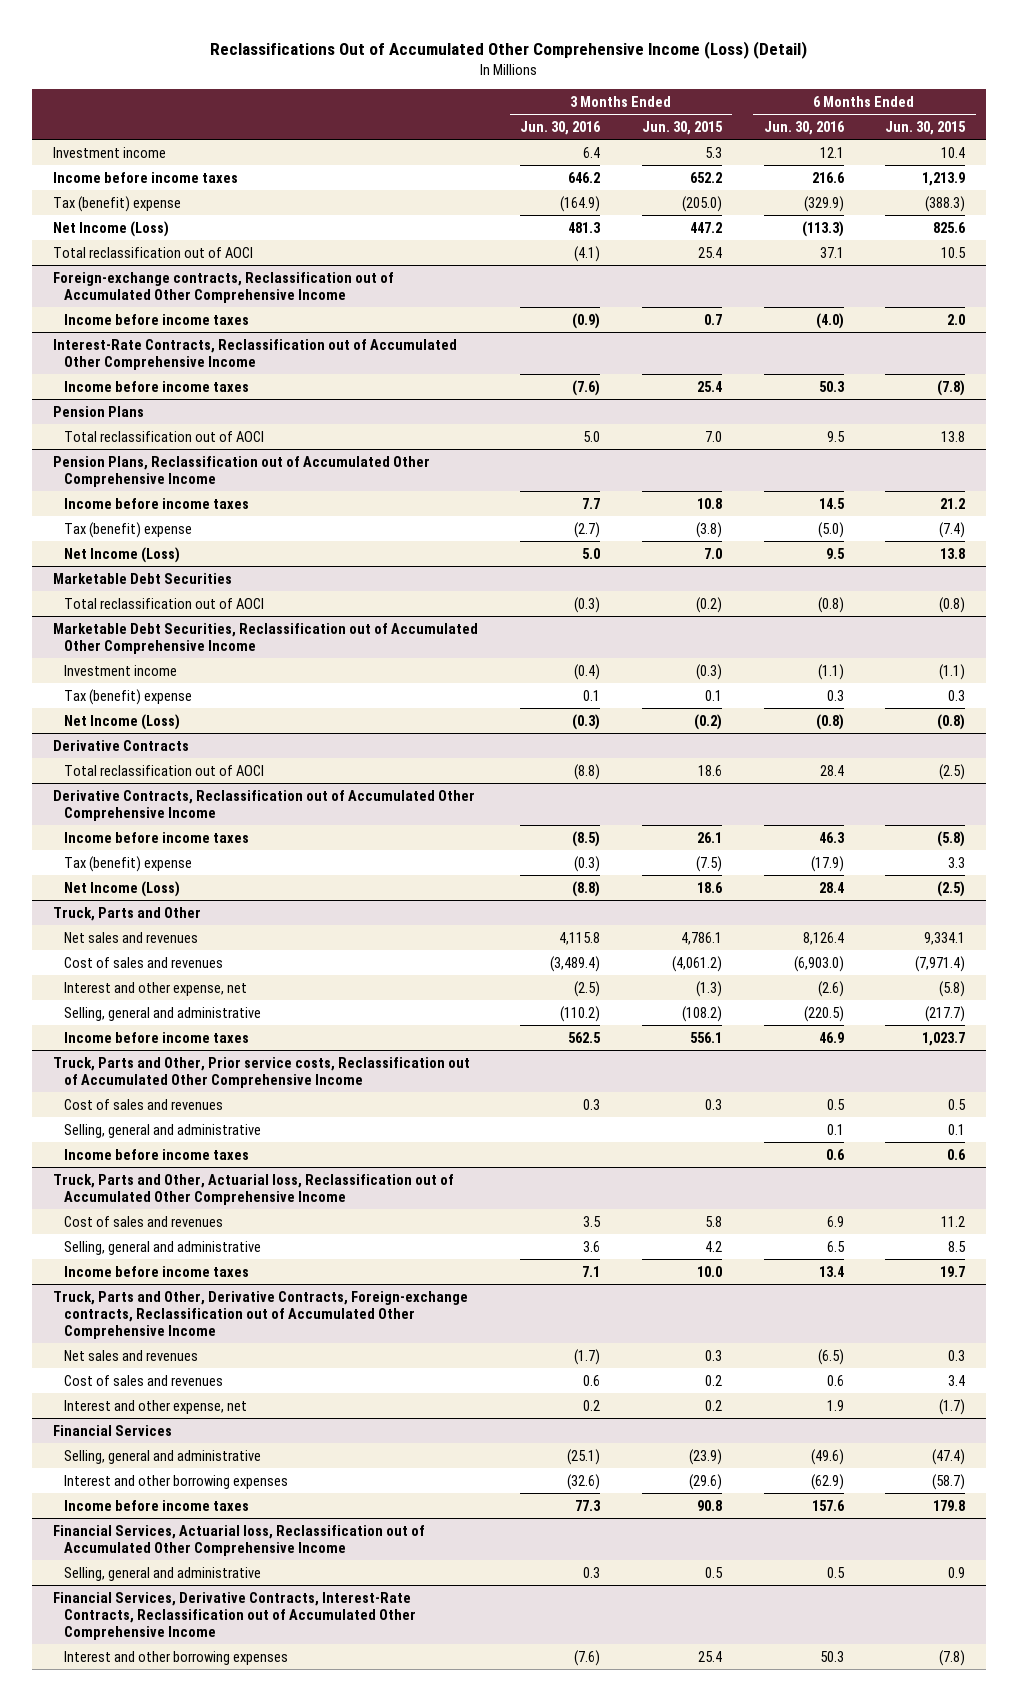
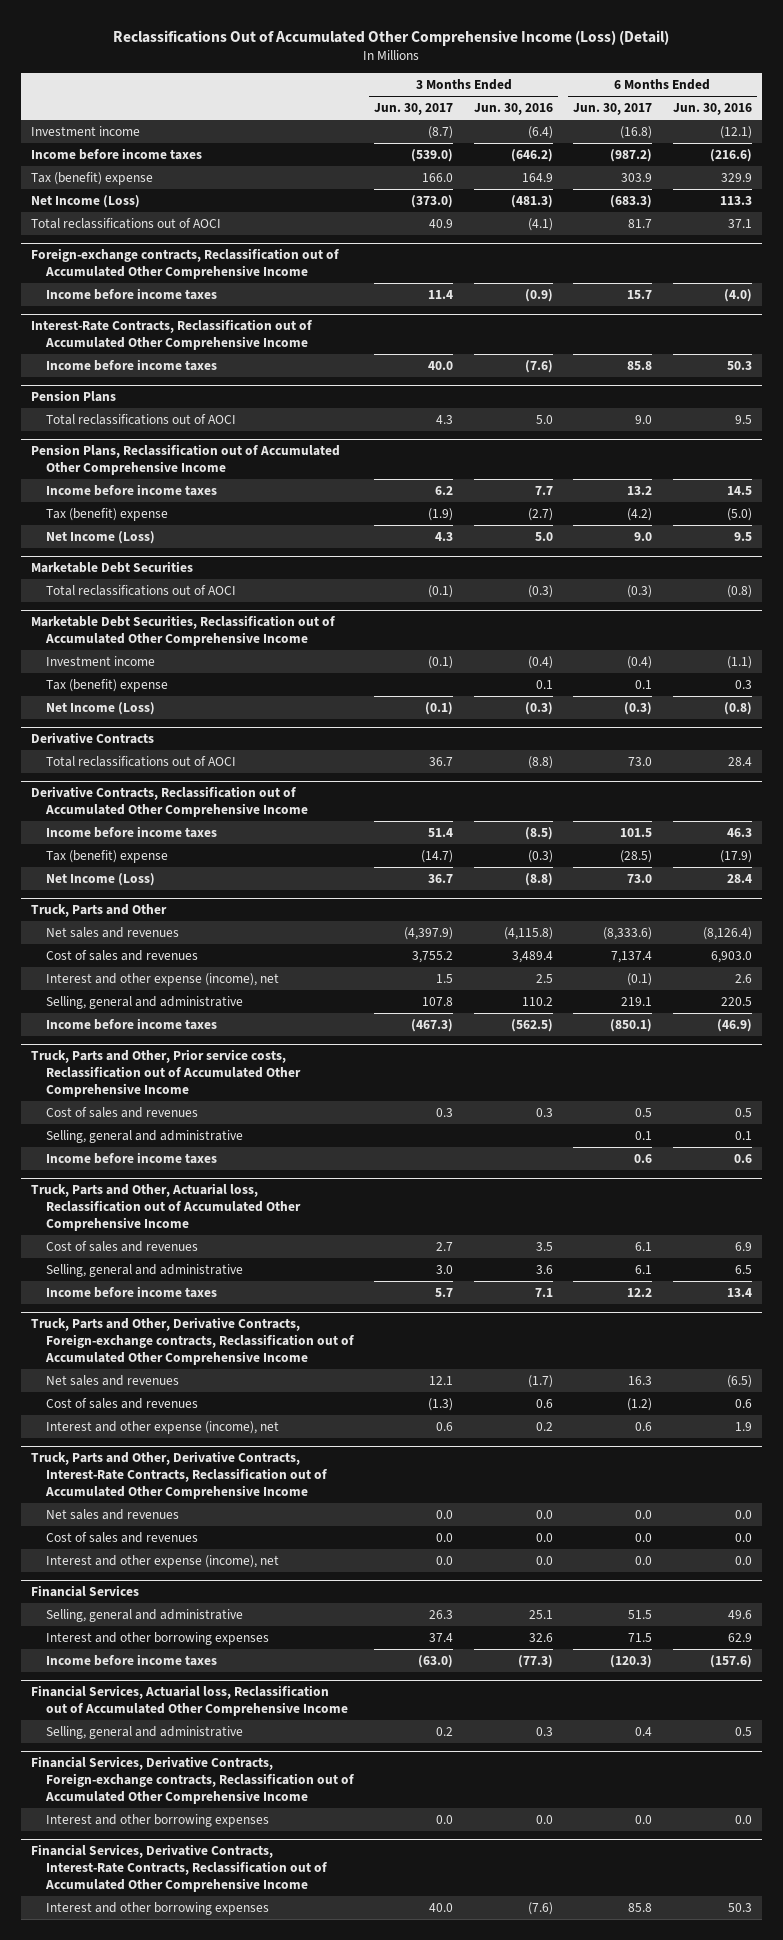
[641,120,723,135] Jun. 30, 2015 -> none
[885,120,967,135] Jun. 30, 2015 -> none
none -> [374,103,454,116] Jun. 30, 2017
none -> [573,103,653,116] Jun. 30, 2017
[582,146,600,158] 6.4 -> [527,125,553,139] (6.4)
[819,146,844,158] 12.1 -> [719,125,752,139] (12.1)
[567,171,600,183] 646.2 -> [510,148,553,162] (646.2)
[811,171,845,183] 216.6 -> [709,148,752,162] (216.6)
[559,195,600,212] (164.9) -> [521,172,553,182] 164.9
[803,195,844,212] (329.9) -> [720,172,752,182] 329.9
[567,221,601,233] 481.3 -> [510,194,553,208] (481.3)
[801,220,844,237] (113.3) -> [719,195,752,205] 113.3
[53,246,254,258] Total reclassification out of AOCI -> [31,217,222,229] Total reclassifications out of AOCI
[63,430,264,442] Total reclassification out of AOCI -> [45,413,236,425] Total reclassifications out of AOCI
[63,597,264,609] Total reclassification out of AOCI -> [45,584,236,596] Total reclassifications out of AOCI
[63,764,264,776] Total reclassification out of AOCI -> [45,755,236,767] Total reclassifications out of AOCI
[558,931,600,945] 4,115.8 -> [503,926,553,940] (4,115.8)
[802,931,844,945] 8,126.4 -> [702,926,752,940] (8,126.4)
[549,955,600,972] (3,489.4) -> [511,950,553,963] 3,489.4
[793,955,844,972] (6,903.0) -> [710,950,752,963] 6,903.0
[63,981,247,996] Interest and other expense, net -> [45,972,279,986] Interest and other expense (income), net
[573,980,600,997] (2.5) -> [535,973,553,983] 2.5
[817,980,844,997] (2.6) -> [734,973,752,983] 2.6
[559,1005,600,1022] (110.2) -> [521,996,553,1006] 110.2
[803,1005,844,1022] (220.5) -> [720,996,752,1006] 220.5
[567,1031,601,1043] 562.5 -> [510,1018,553,1032] (562.5)
[818,1031,844,1043] 46.9 -> [716,1018,752,1032] (46.9)
[63,1399,247,1414] Interest and other expense, net -> [45,1420,279,1434] Interest and other expense (income), net
none -> [31,1451,328,1500] Truck, Parts and Other, Derivative Contracts, Interest-Rate Contracts, Reclassification out of Accumulated Other Comprehensive Income
none -> [45,1508,179,1520] Net sales and revenues
none -> [45,1531,198,1543] Cost of sales and revenues
none -> [45,1554,279,1568] Interest and other expense (income), net
[566,1448,600,1465] (25.1) -> [528,1609,553,1619] 25.1
[810,1448,844,1465] (49.6) -> [727,1609,752,1619] 49.6
[566,1473,600,1490] (32.6) -> [528,1632,553,1642] 32.6
[810,1473,844,1490] (62.9) -> [727,1632,752,1642] 62.9
[574,1499,601,1511] 77.3 -> [517,1654,553,1668] (77.3)
[811,1499,845,1511] 157.6 -> [709,1654,752,1668] (157.6)
none -> [31,1756,355,1805] Financial Services, Derivative Contracts, Foreign-exchange contracts, Reclassification out of Accumulated Other Comprehensive Income
none -> [45,1813,269,1827] Interest and other borrowing expenses

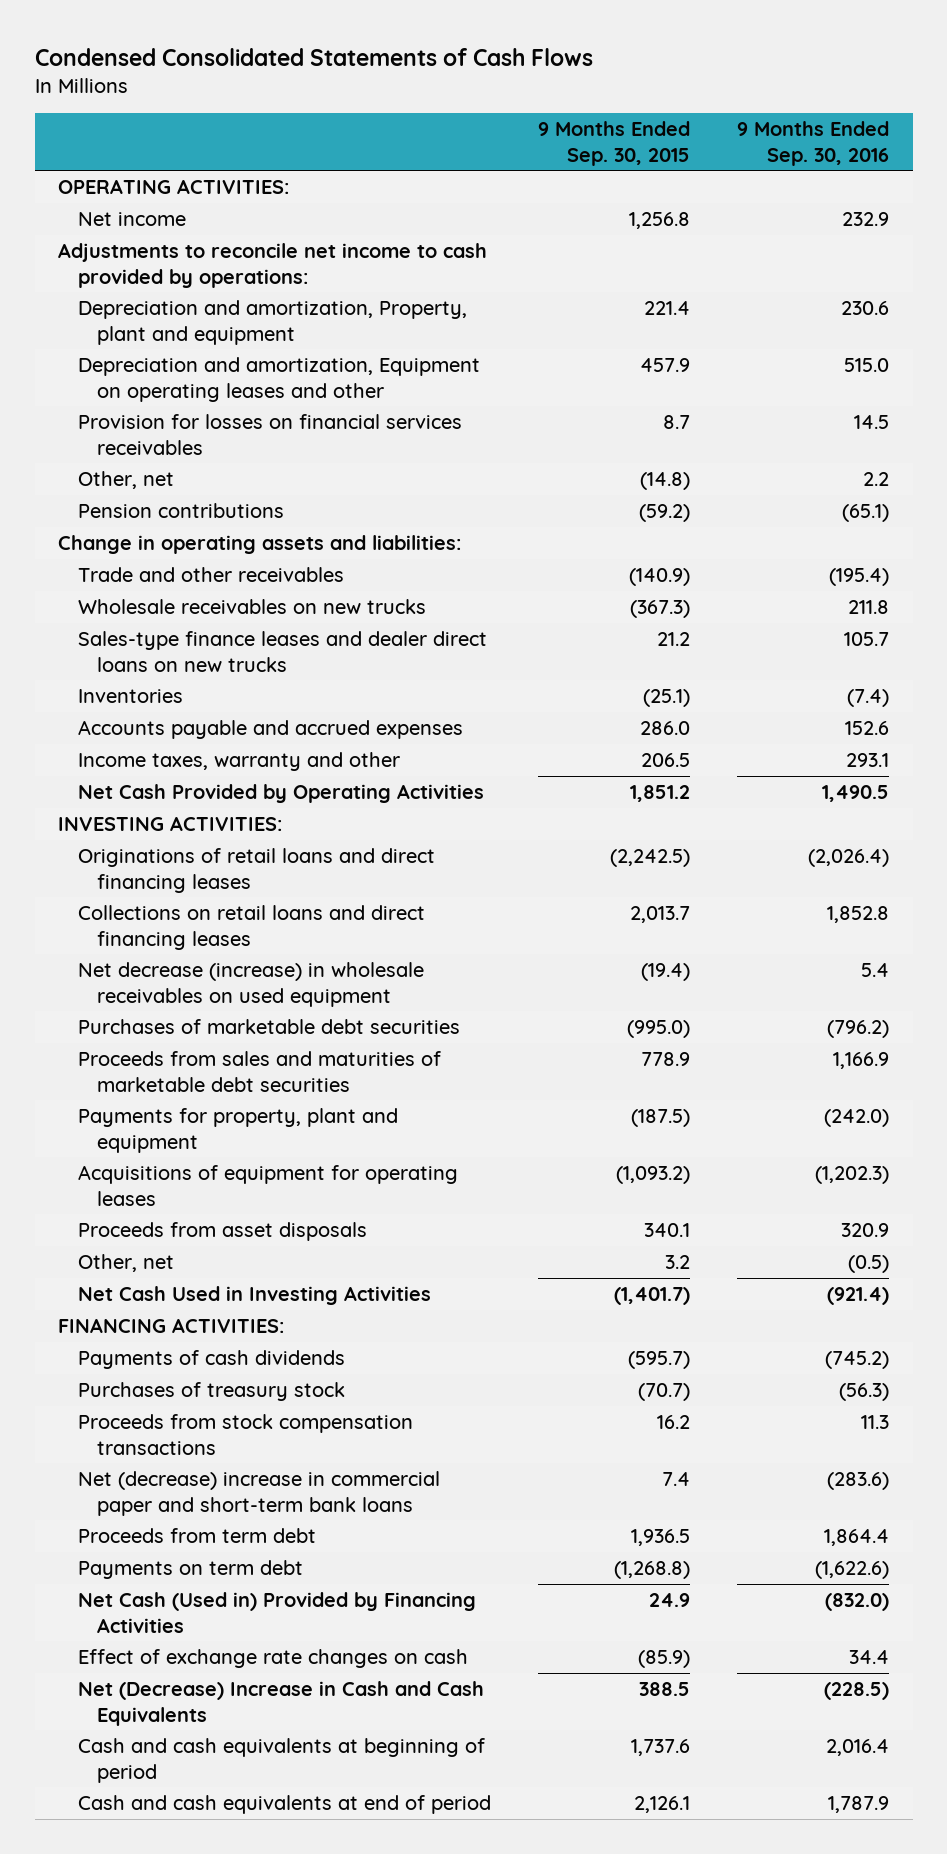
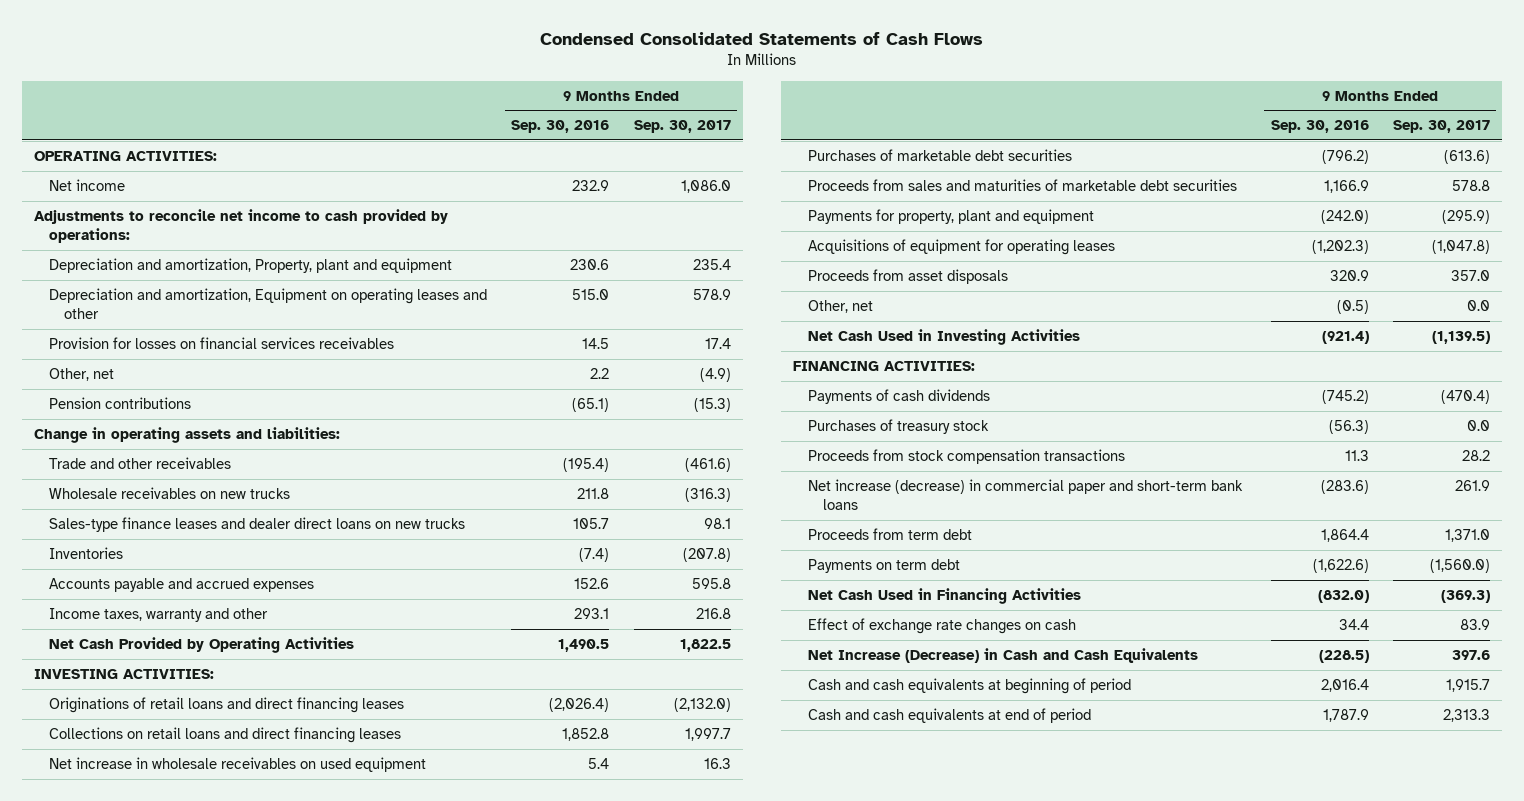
[537,121,690,166] 9 Months Ended Sep. 30, 2015 -> none
none -> [633,120,731,134] Sep. 30, 2017
[77,962,424,1007] Net decrease (increase) in wholesale receivables on used equipment -> [48,756,426,772] Net increase in wholesale receivables on used equipment
[77,1471,440,1516] Net (decrease) increase in commercial paper and short-term bank loans -> [808,478,1244,511] Net increase (decrease) in commercial paper and short-term bank loans
[77,1592,476,1633] Net Cash (Used in) Provided by Financing Activities -> [808,587,1082,604] Net Cash Used in Financing Activities
[77,1681,484,1726] Net (Decrease) Increase in Cash and Cash Equivalents -> [808,647,1199,663] Net Increase (Decrease) in Cash and Cash Equivalents

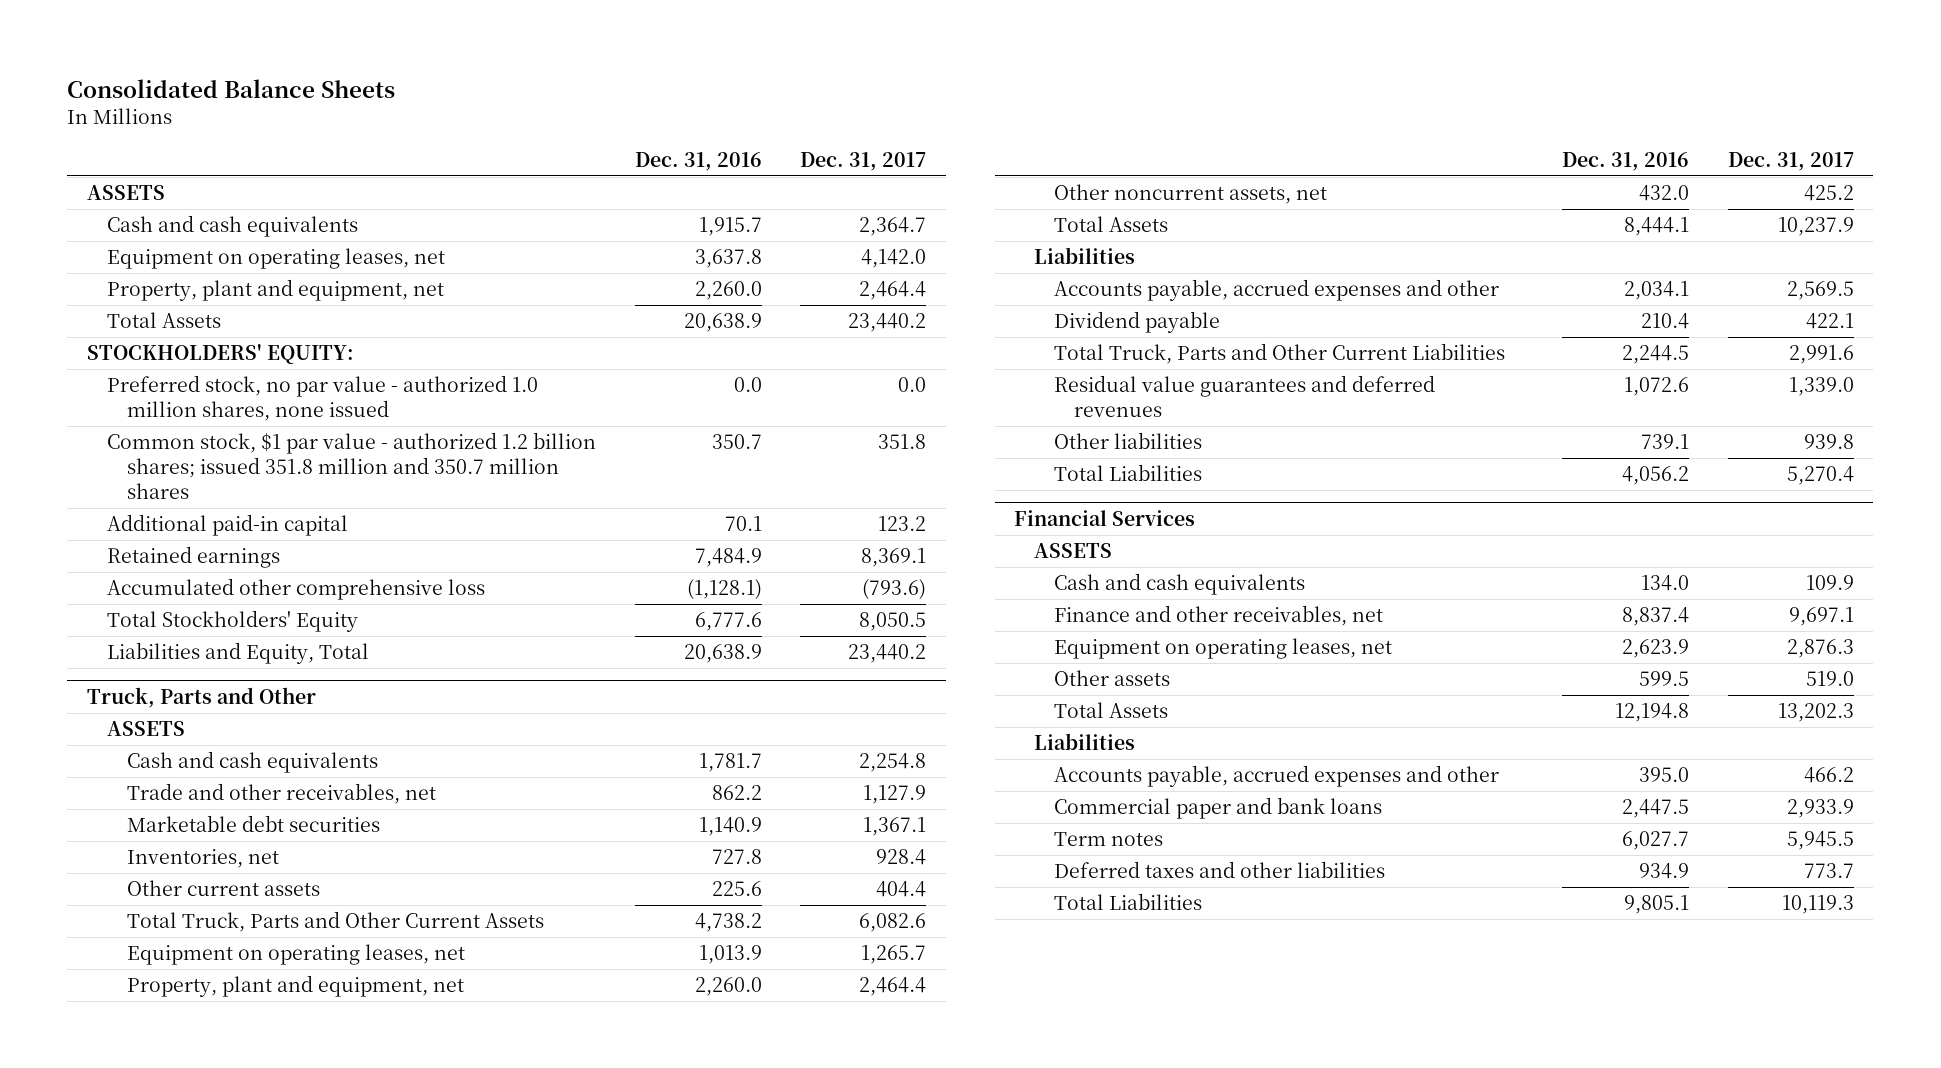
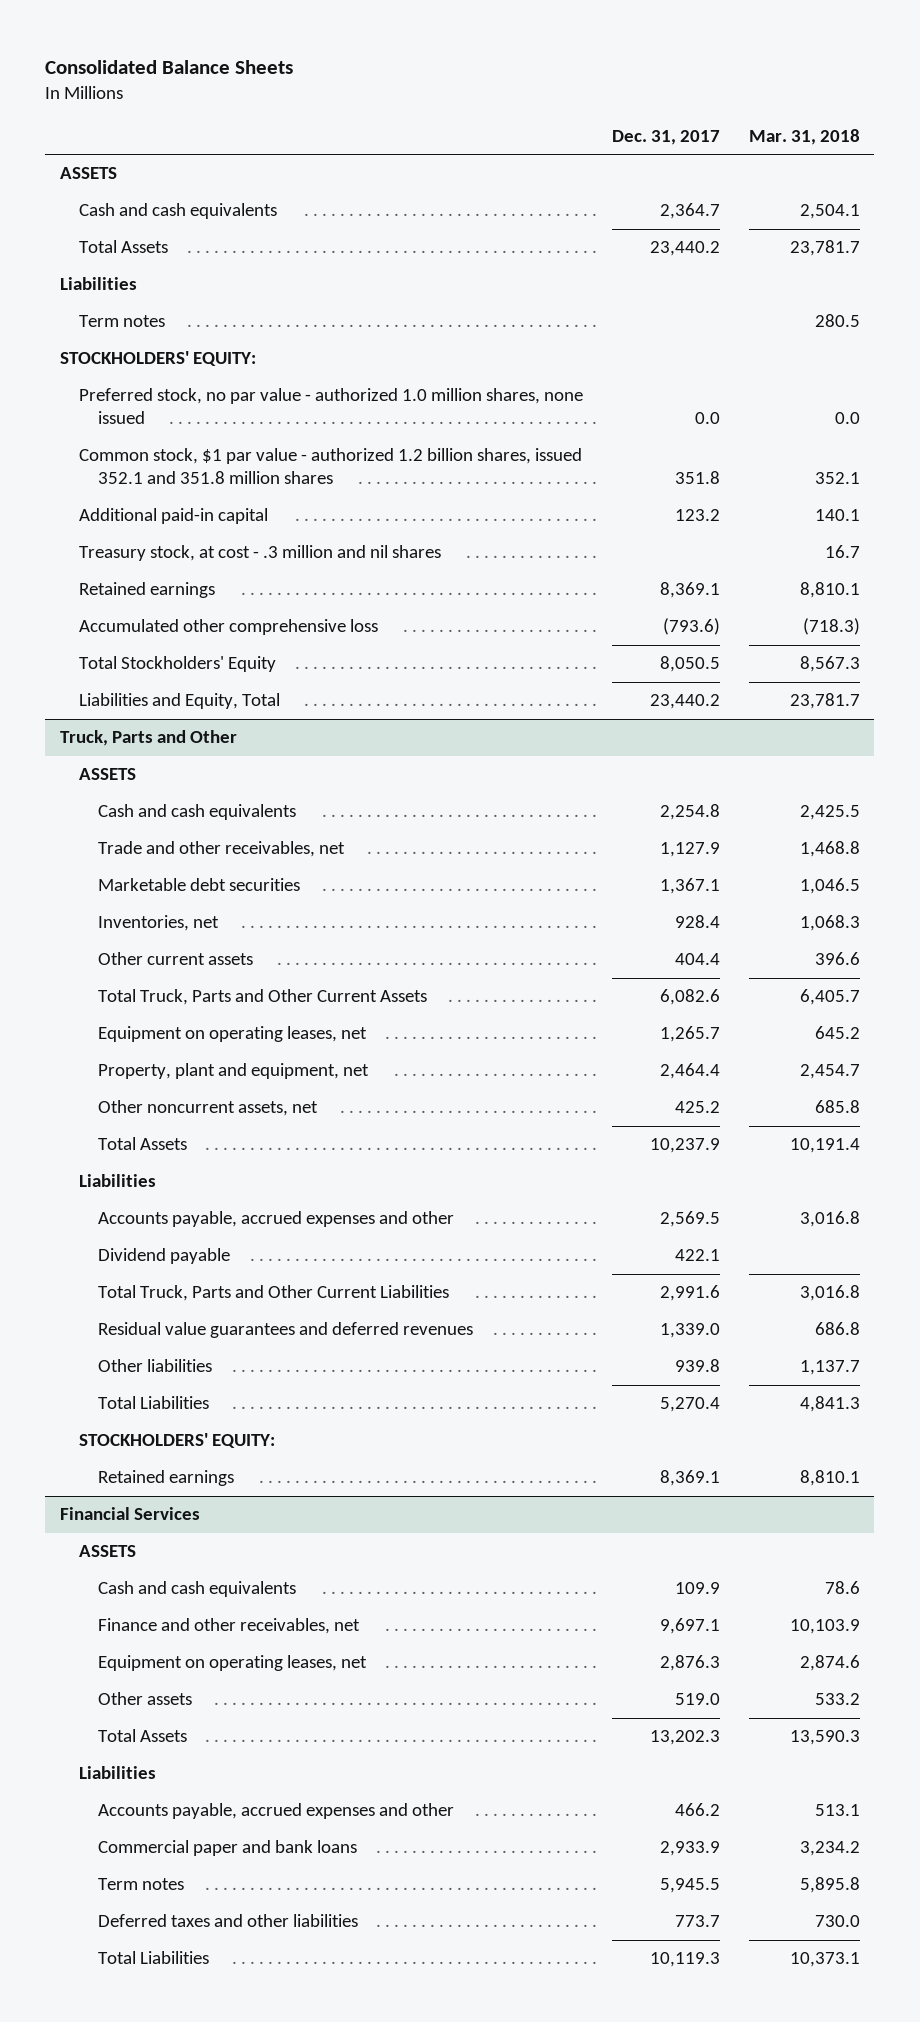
[634,151,762,171] Dec. 31, 2016 -> none
none -> [748,128,860,145] Mar. 31, 2018
[106,248,445,270] Equipment on operating leases, net -> none
[106,279,444,302] Property, plant and equipment, net -> none
none -> [59,277,137,291] Liabilities
none -> [78,315,165,328] Term notes
[106,432,596,499] Common stock, $1 par value - authorized 1.2 billion shares; issued 351.8 million and 350.7 million shares -> [78,448,582,485] Common stock, $1 par value - authorized 1.2 billion shares, issued 352.1 and 351.8 million shares
none -> [78,545,441,562] Treasury stock, at cost - .3 million and nil shares
none -> [78,1433,275,1449] STOCKHOLDERS' EQUITY:
none -> [97,1470,234,1487] Retained earnings

